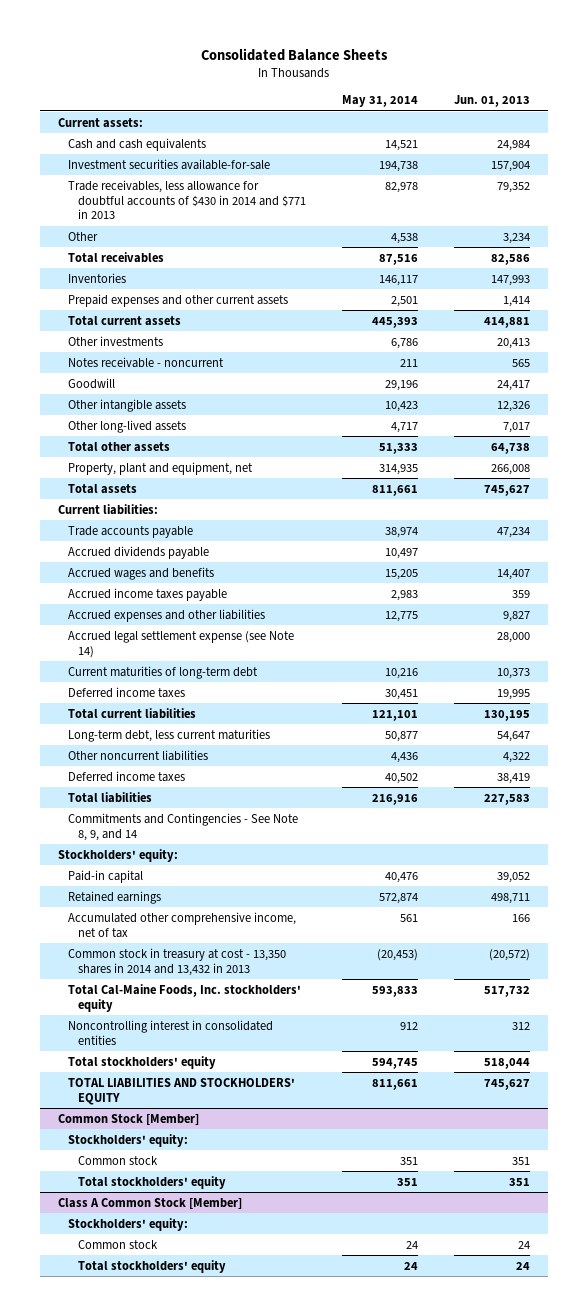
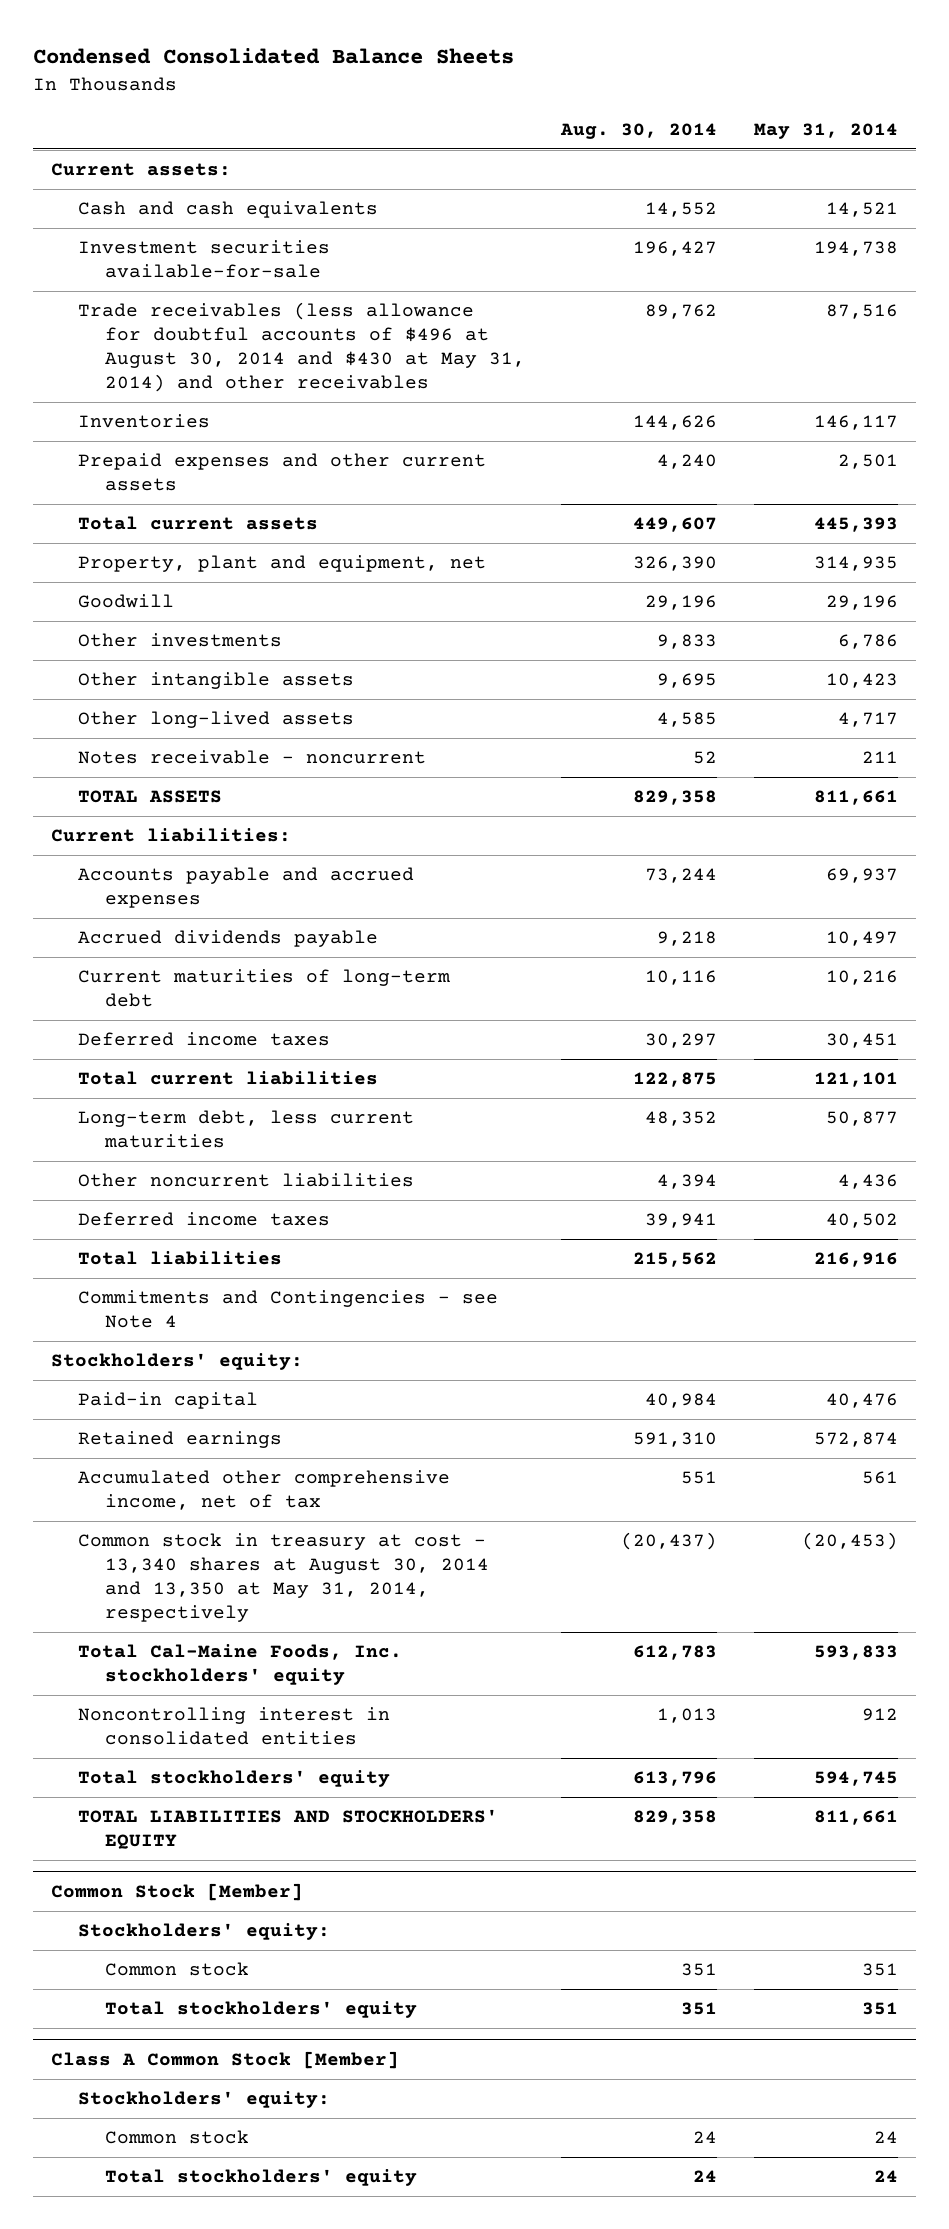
[201,47,389,61] Consolidated Balance Sheets -> [32,48,514,65] Condensed Consolidated Balance Sheets
[454,94,531,107] Jun. 01, 2013 -> none
none -> [560,122,718,139] Aug. 30, 2014
[68,231,99,241] Other -> none
[68,251,165,263] Total receivables -> none
[68,179,307,220] Trade receivables, less allowance for doubtful accounts of $430 in 2014 and $771 in 2013 -> [77,302,525,393] Trade receivables (less allowance for doubtful accounts of $496 at August 30, 2014 and $430 at May 31, 2014) and other receivables
[385,181,419,193] 82,978 -> [825,304,898,320] 87,516
[68,461,254,475] Property, plant and equipment, net -> [77,555,486,573] Property, plant and equipment, net
[68,335,164,346] Other investments -> [77,633,282,648] Other investments
[68,441,171,452] Total other assets -> none
[68,356,225,368] Notes receivable - noncurrent -> [77,750,426,765] Notes receivable - noncurrent
[68,483,138,494] Total assets -> [77,790,222,804] TOTAL ASSETS
[68,525,194,538] Trade accounts payable -> none
none -> [77,867,414,909] Accounts payable and accrued expenses
[68,566,215,580] Accrued wages and benefits -> none
[68,587,228,601] Accrued income taxes payable -> none
[68,608,266,622] Accrued expenses and other liabilities -> none
[68,630,295,658] Accrued legal settlement expense (see Note 14) -> none
[68,812,299,841] Commitments and Contingencies - See Note 8, 9, and 14 -> [77,1290,498,1329] Commitments and Contingencies - see Note 4
[68,947,287,976] Common stock in treasury at cost - 13,350 shares in 2014 and 13,432 in 2013 -> [77,1533,489,1623] Common stock in treasury at cost - 13,340 shares at August 30, 2014 and 13,350 at May 31, 2014, respectively

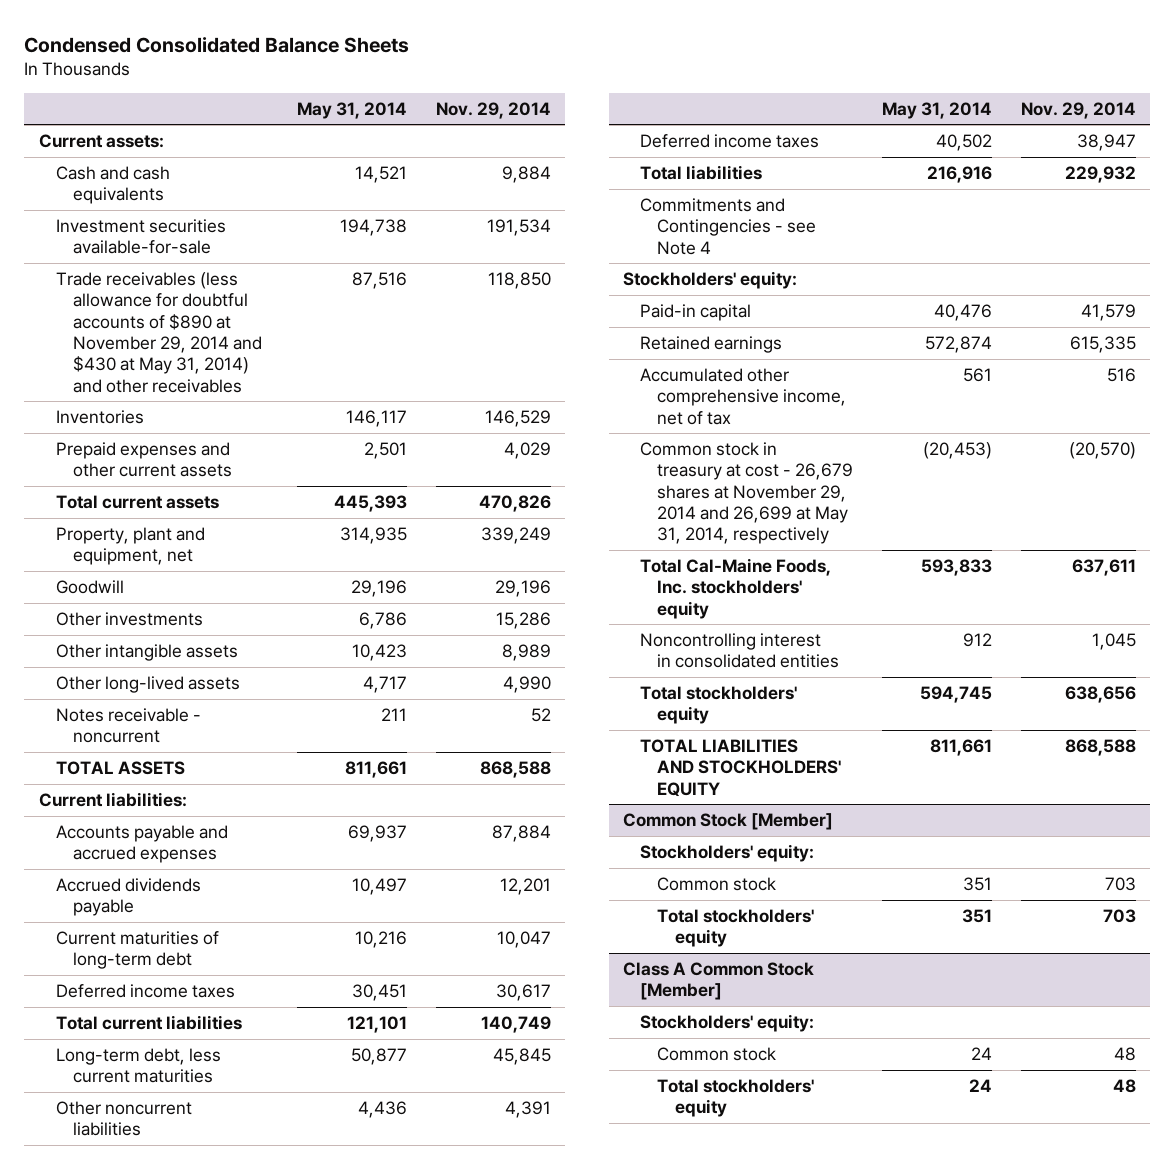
[560,122,718,139] Aug. 30, 2014 -> none
none -> [436,101,552,119] Nov. 29, 2014
[77,302,525,393] Trade receivables (less allowance for doubtful accounts of $496 at August 30, 2014 and $430 at May 31, 2014) and other receivables -> [55,272,262,393] Trade receivables (less allowance for doubtful accounts of $890 at November 29, 2014 and $430 at May 31, 2014) and other receivables
[77,1533,489,1623] Common stock in treasury at cost - 13,340 shares at August 30, 2014 and 13,350 at May 31, 2014, respectively -> [640,442,854,545] Common stock in treasury at cost - 26,679 shares at November 29, 2014 and 26,699 at May 31, 2014, respectively

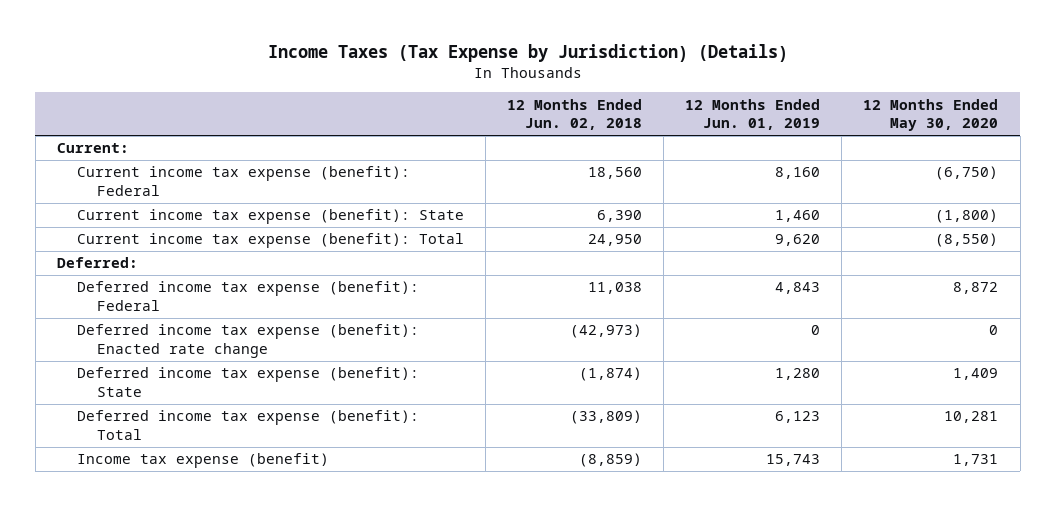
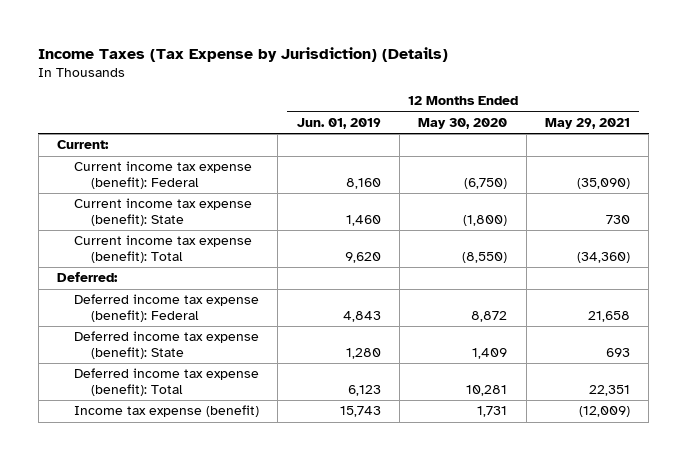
[507,98,643,131] 12 Months Ended Jun. 02, 2018 -> none
none -> [544,117,630,129] May 29, 2021
[76,324,419,358] Deferred income tax expense (benefit): Enacted rate change -> none

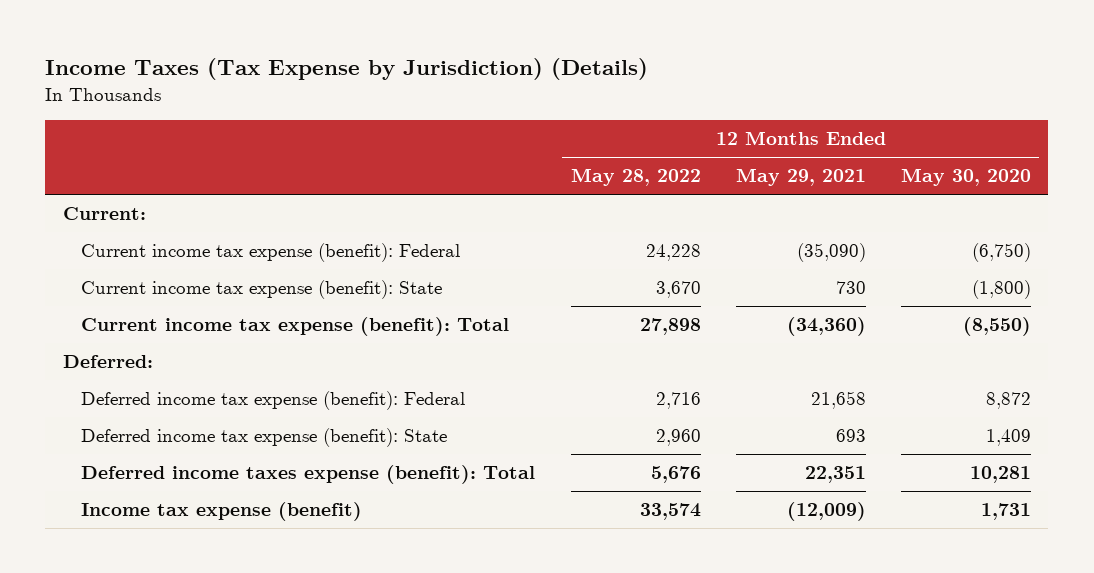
[296,117,381,129] Jun. 01, 2019 -> none
none -> [570,168,701,187] May 28, 2022
[74,368,260,396] Deferred income tax expense (benefit): Total -> [81,465,536,485] Deferred income taxes expense (benefit): Total

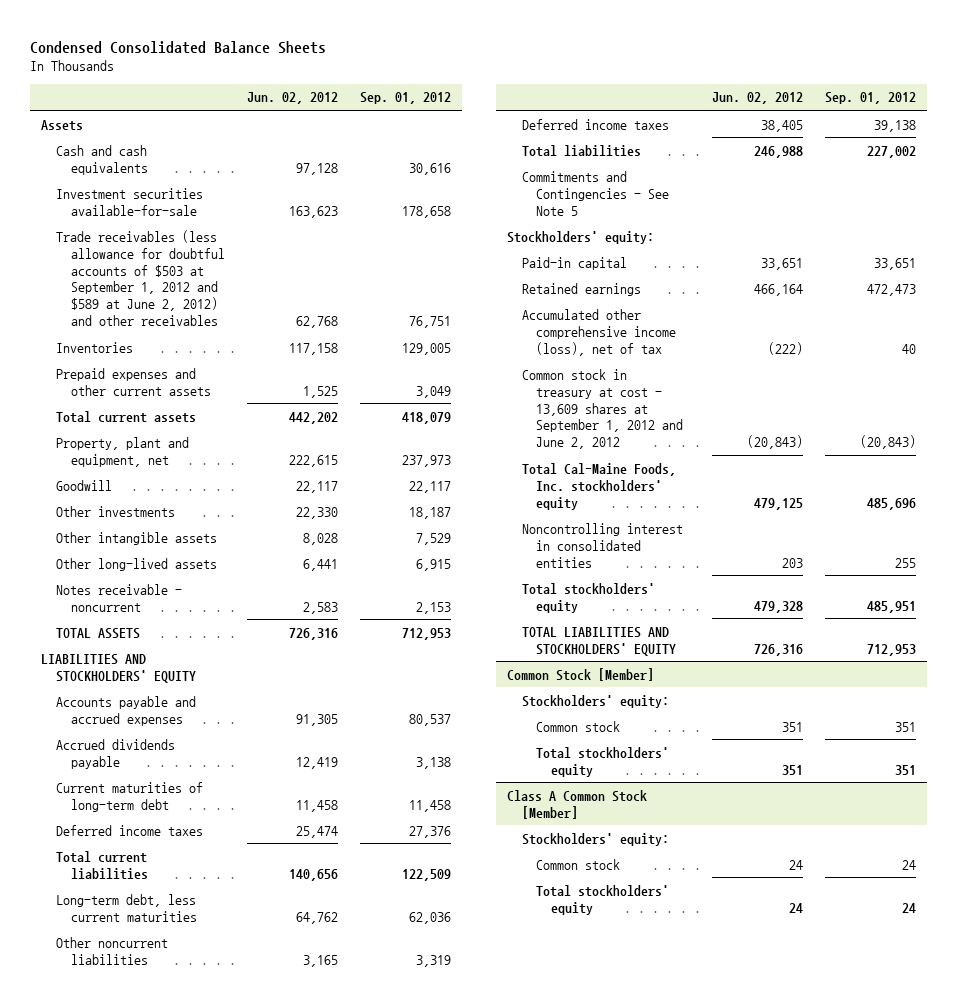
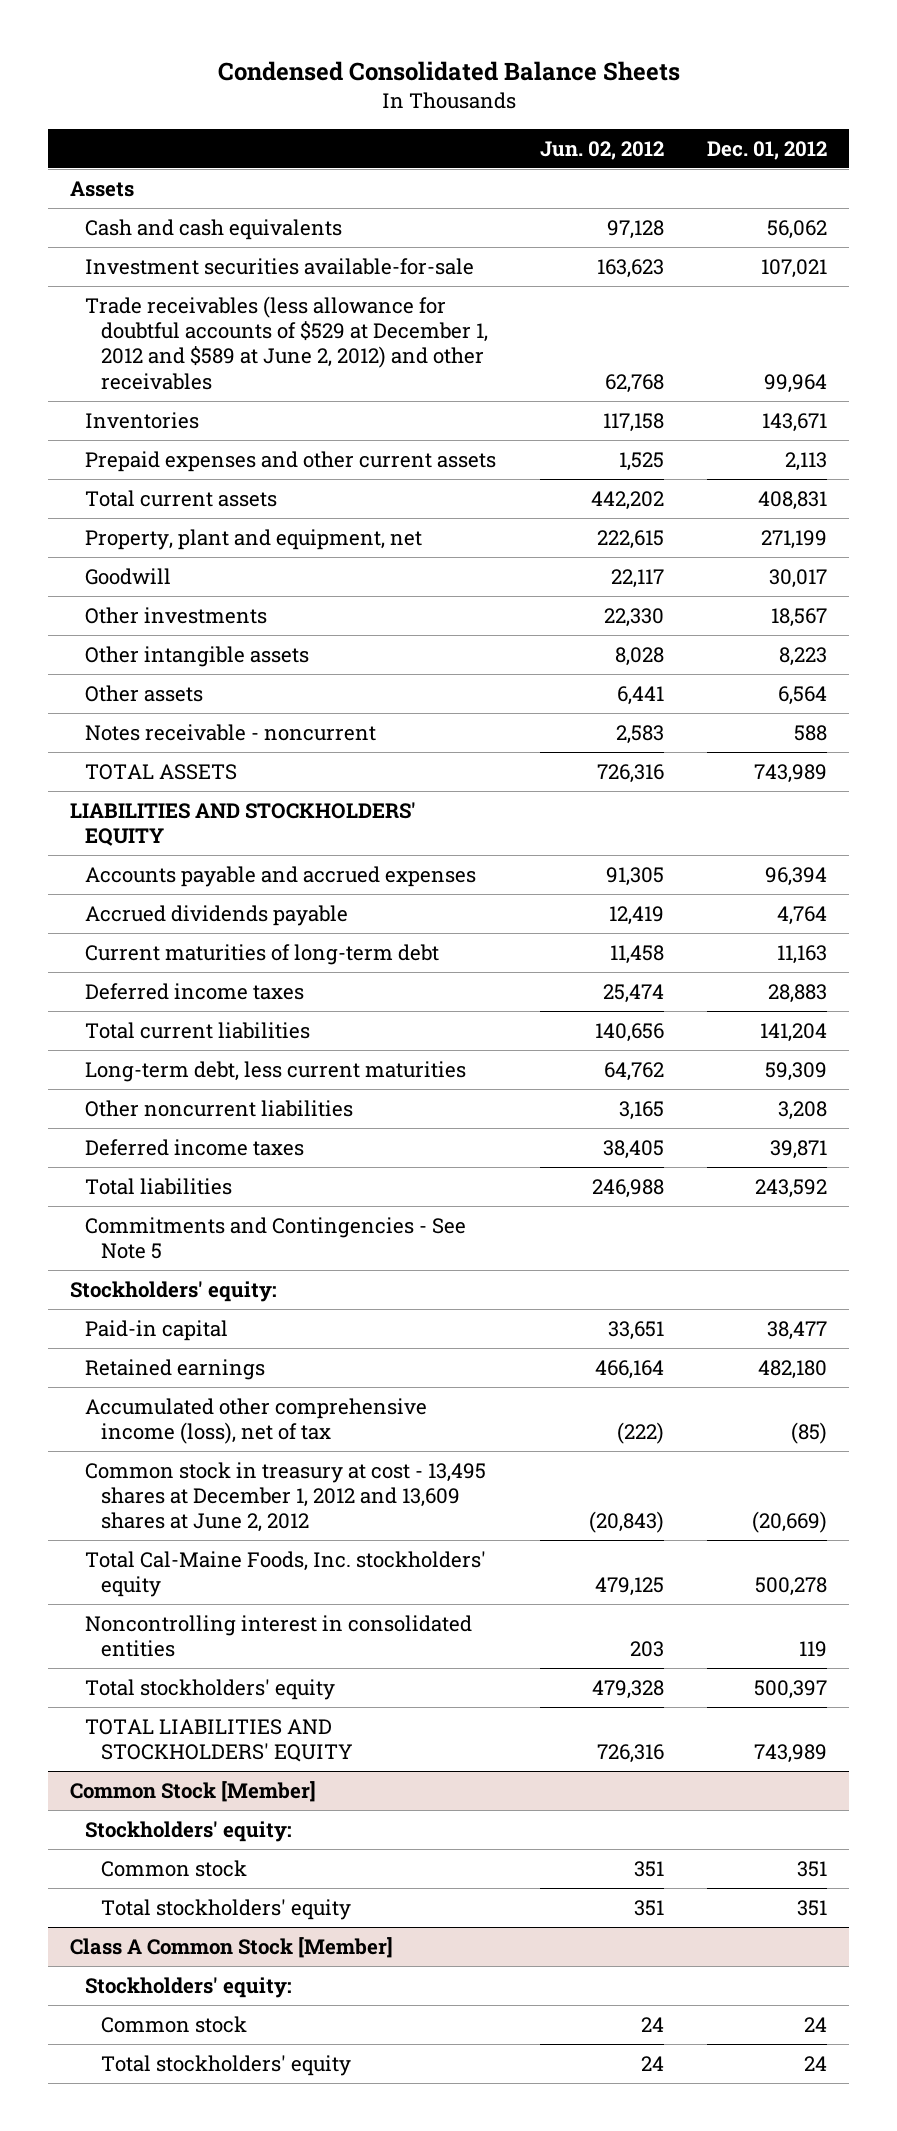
[359,92,451,105] Sep. 01, 2012 -> none
none -> [707,140,828,160] Dec. 01, 2012
[56,229,226,327] Trade receivables (less allowance for doubtful accounts of $503 at September 1, 2012 and $589 at June 2, 2012) and other receivables -> [85,295,489,390] Trade receivables (less allowance for doubtful accounts of $529 at December 1, 2012 and $589 at June 2, 2012) and other receivables
[56,557,218,571] Other long-lived assets -> [85,684,204,702] Other assets
[521,368,684,450] Common stock in treasury at cost - 13,609 shares at September 1, 2012 and June 2, 2012 -> [85,1461,487,1533] Common stock in treasury at cost - 13,495 shares at December 1, 2012 and 13,609 shares at June 2, 2012

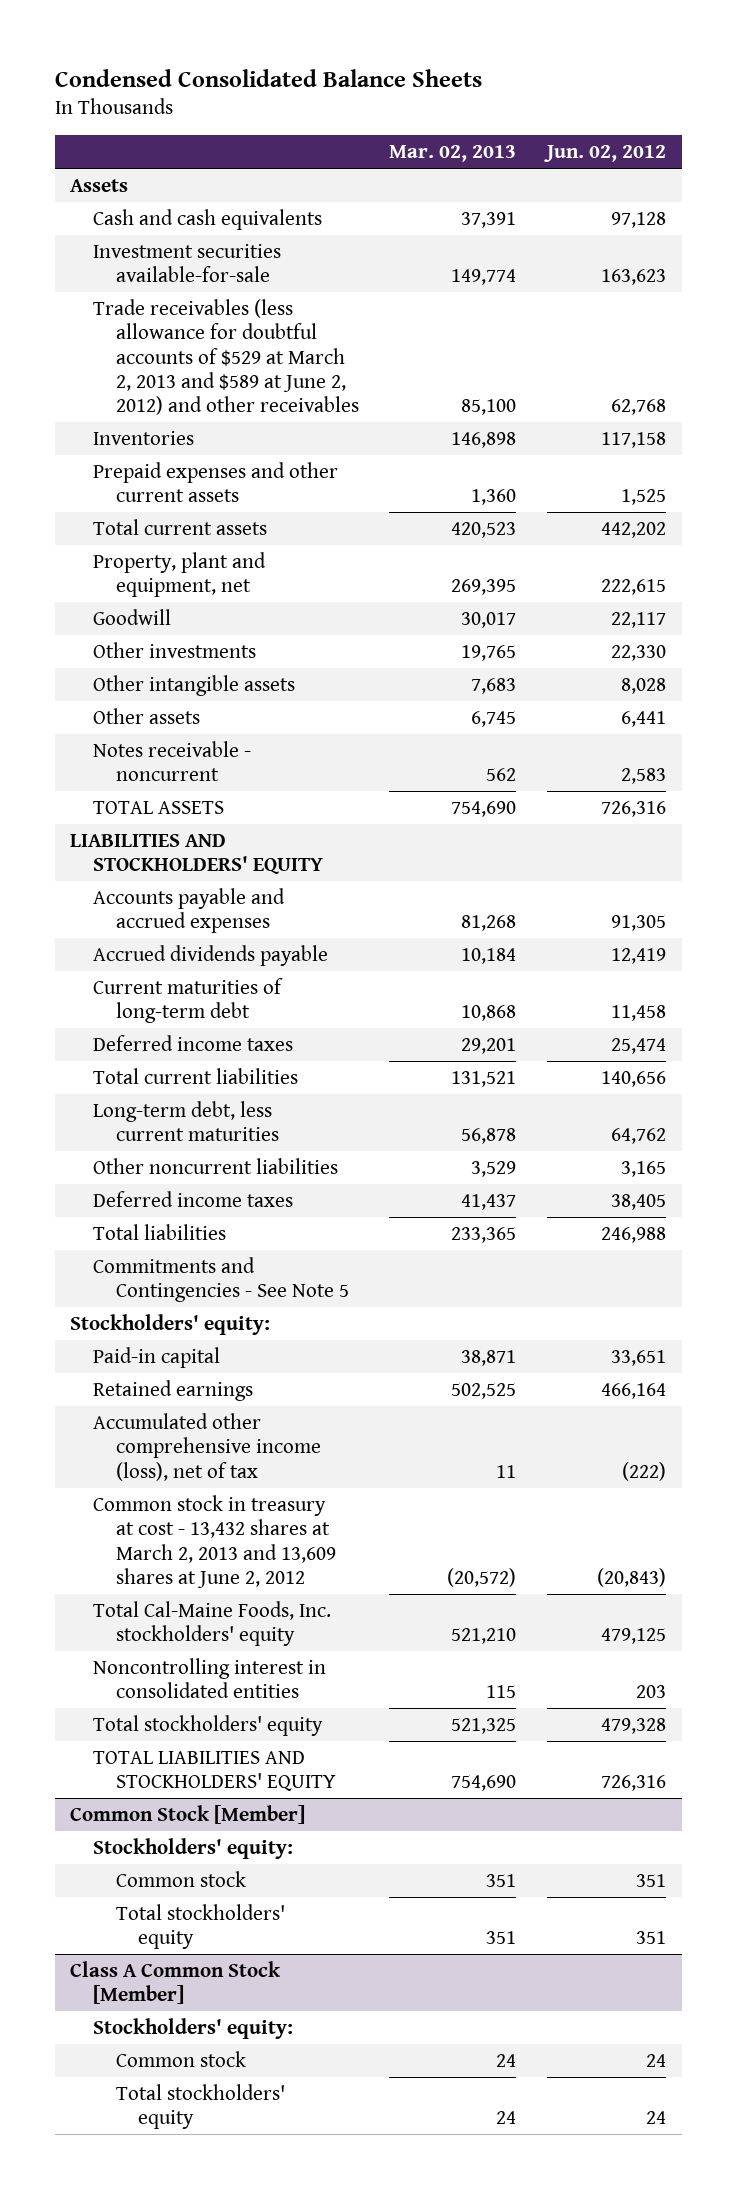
[707,140,828,160] Dec. 01, 2012 -> none
none -> [389,144,517,162] Mar. 02, 2013
[85,295,489,390] Trade receivables (less allowance for doubtful accounts of $529 at December 1, 2012 and $589 at June 2, 2012) and other receivables -> [93,298,359,416] Trade receivables (less allowance for doubtful accounts of $529 at March 2, 2013 and $589 at June 2, 2012) and other receivables
[85,1461,487,1533] Common stock in treasury at cost - 13,495 shares at December 1, 2012 and 13,609 shares at June 2, 2012 -> [93,1494,336,1588] Common stock in treasury at cost - 13,432 shares at March 2, 2013 and 13,609 shares at June 2, 2012

